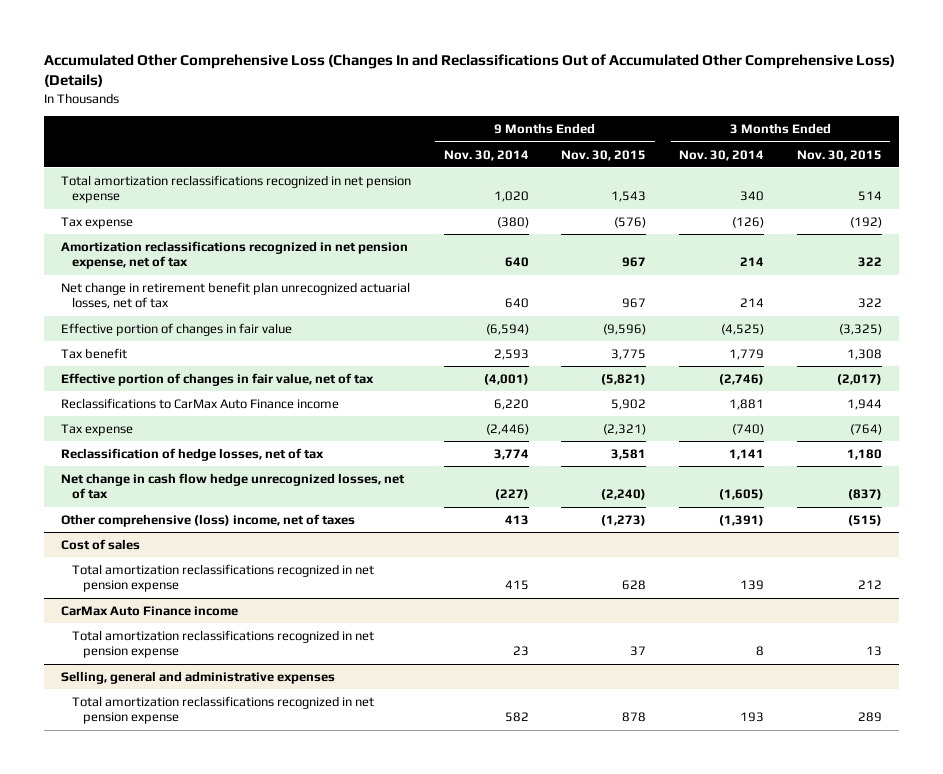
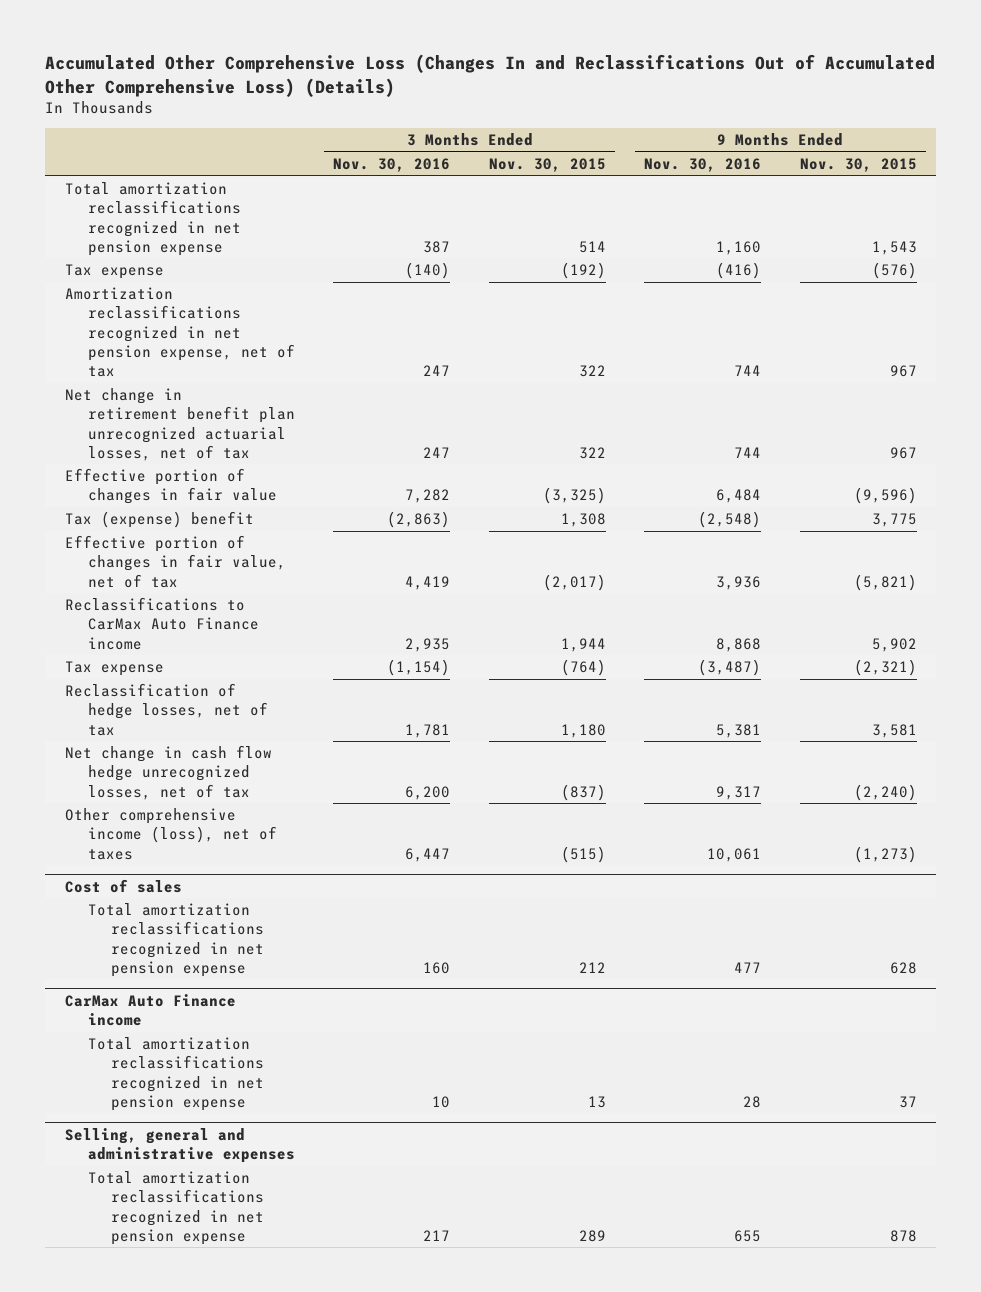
[443,149,529,161] Nov. 30, 2014 -> none
[679,149,765,161] Nov. 30, 2014 -> none
none -> [333,157,451,172] Nov. 30, 2016
none -> [644,157,762,172] Nov. 30, 2016
[60,347,127,359] Tax benefit -> [64,511,254,529] Tax (expense) benefit
[60,513,355,527] Other comprehensive (loss) income, net of taxes -> [64,808,277,860] Other comprehensive income (loss), net of taxes

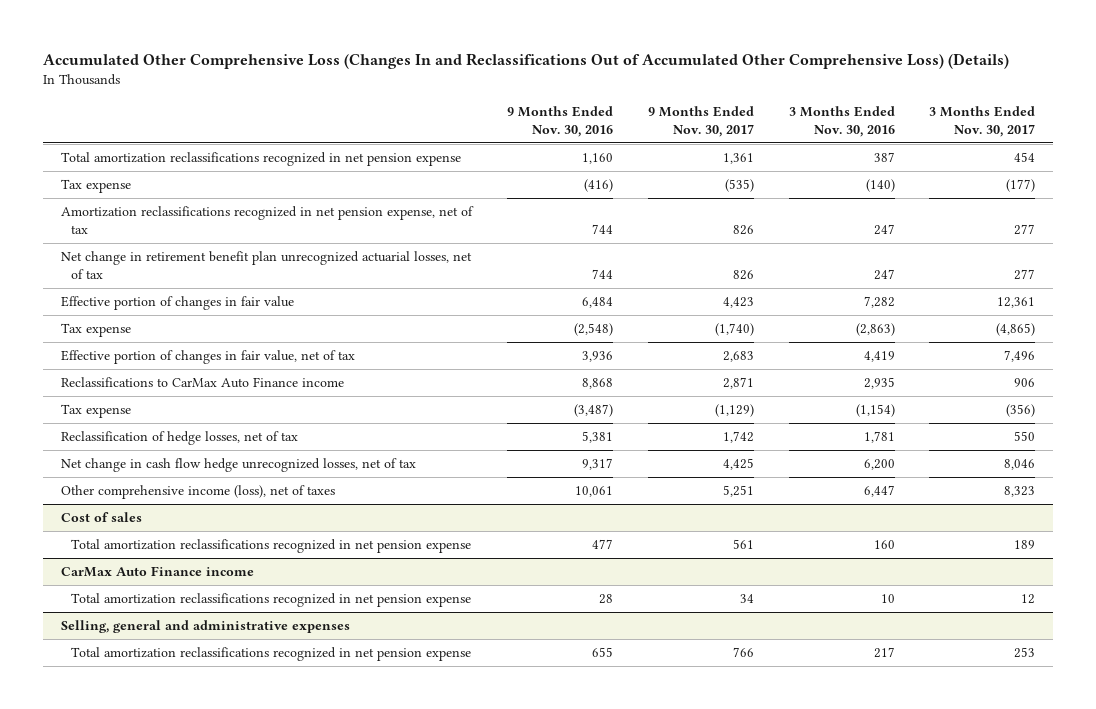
[488,157,606,172] Nov. 30, 2015 -> none
[799,157,917,172] Nov. 30, 2015 -> none
none -> [647,106,754,137] 9 Months Ended Nov. 30, 2017
none -> [929,106,1036,137] 3 Months Ended Nov. 30, 2017
[64,511,254,529] Tax (expense) benefit -> [60,323,131,338] Tax expense

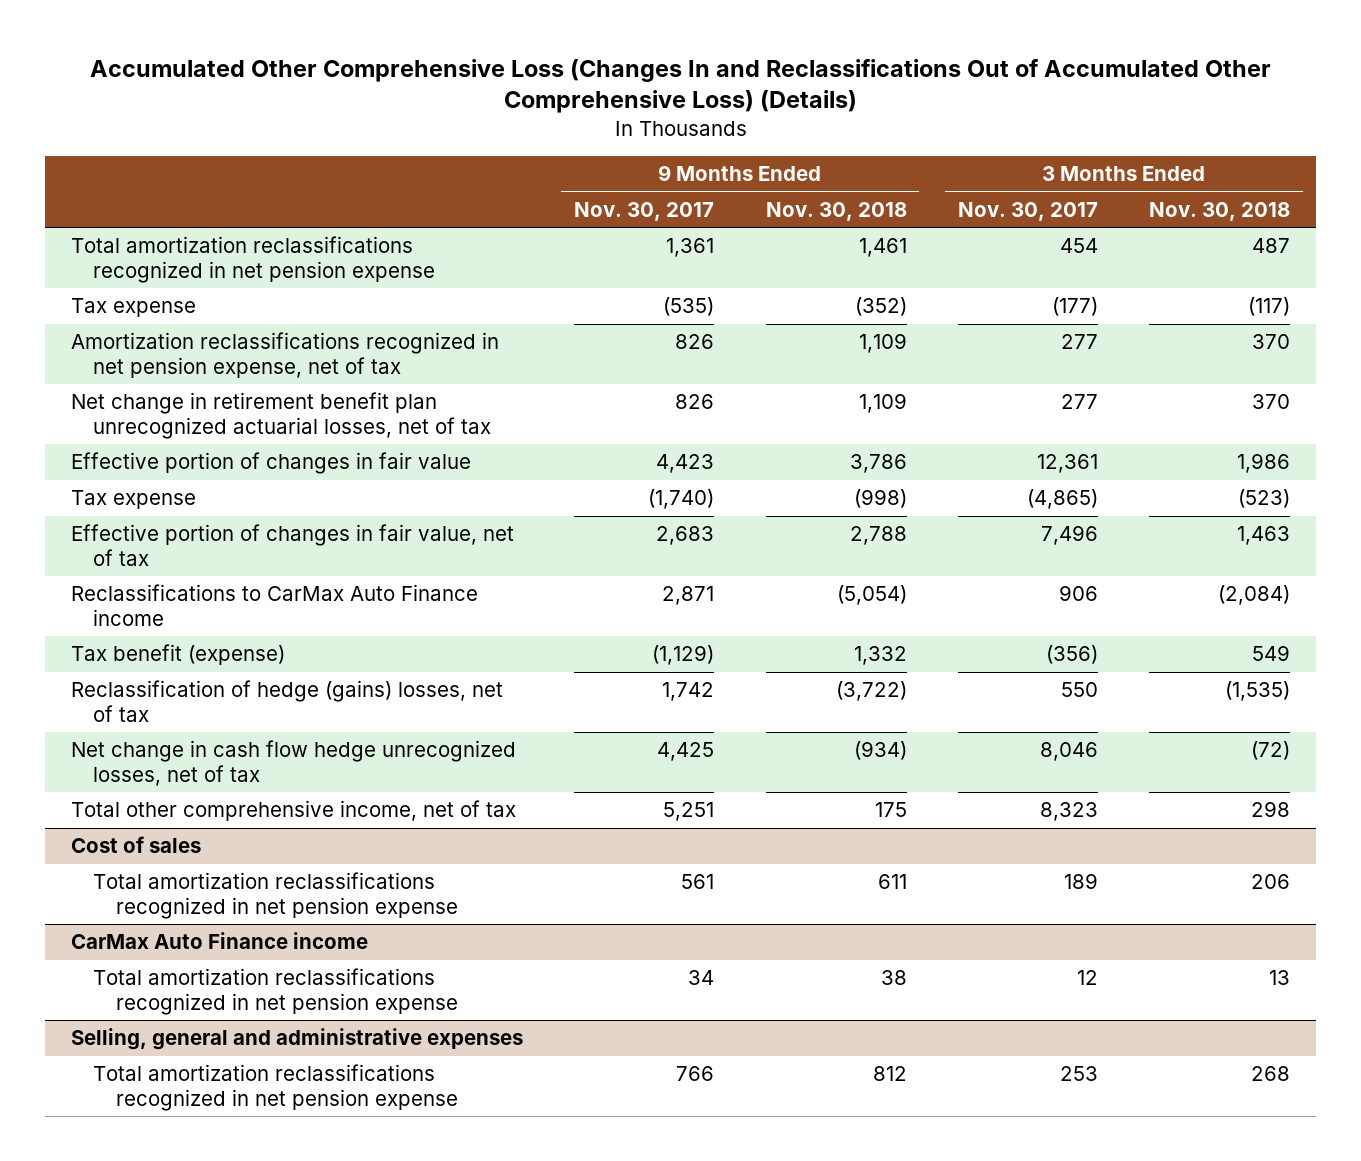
[506,106,613,137] 9 Months Ended Nov. 30, 2016 -> none
[788,106,895,137] 3 Months Ended Nov. 30, 2016 -> none
none -> [765,201,907,221] Nov. 30, 2018
none -> [1149,201,1291,221] Nov. 30, 2018
[60,404,131,419] Tax expense -> [70,644,285,666] Tax benefit (expense)
[60,431,298,446] Reclassification of hedge losses, net of tax -> [70,680,503,722] Reclassification of hedge (gains) losses, net of tax
[60,485,335,500] Other comprehensive income (loss), net of taxes -> [70,800,516,822] Total other comprehensive income, net of tax

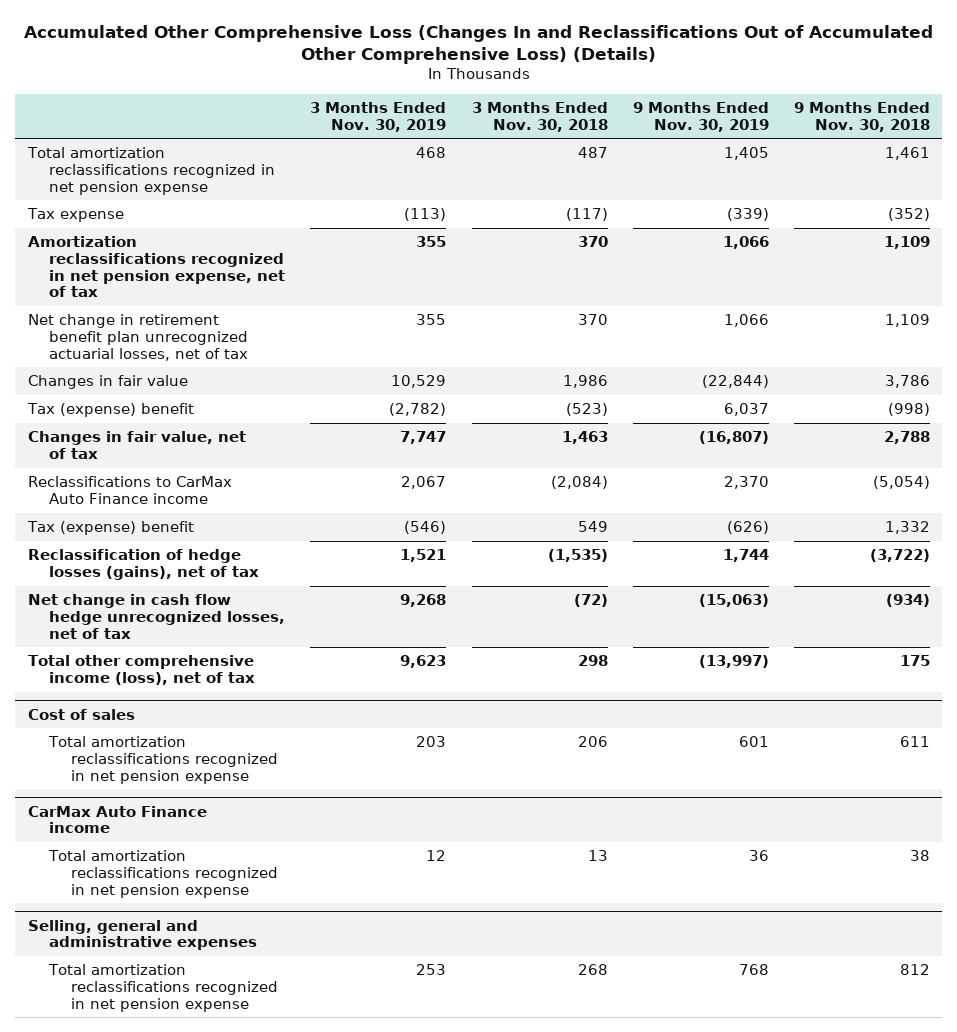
[574,201,715,221] Nov. 30, 2017 -> none
[957,201,1098,221] Nov. 30, 2017 -> none
none -> [310,102,447,132] 3 Months Ended Nov. 30, 2019
none -> [632,102,769,132] 9 Months Ended Nov. 30, 2019
[70,452,471,475] Effective portion of changes in fair value -> [27,375,188,390] Changes in fair value
[70,490,196,510] Tax expense -> [26,403,194,418] Tax (expense) benefit
[70,524,514,566] Effective portion of changes in fair value, net of tax -> [27,431,246,459] Changes in fair value, net of tax
[70,644,285,666] Tax benefit (expense) -> [26,521,194,536] Tax (expense) benefit
[70,680,503,722] Reclassification of hedge (gains) losses, net of tax -> [27,549,260,580] Reclassification of hedge losses (gains), net of tax
[70,800,516,822] Total other comprehensive income, net of tax -> [27,655,256,685] Total other comprehensive income (loss), net of tax

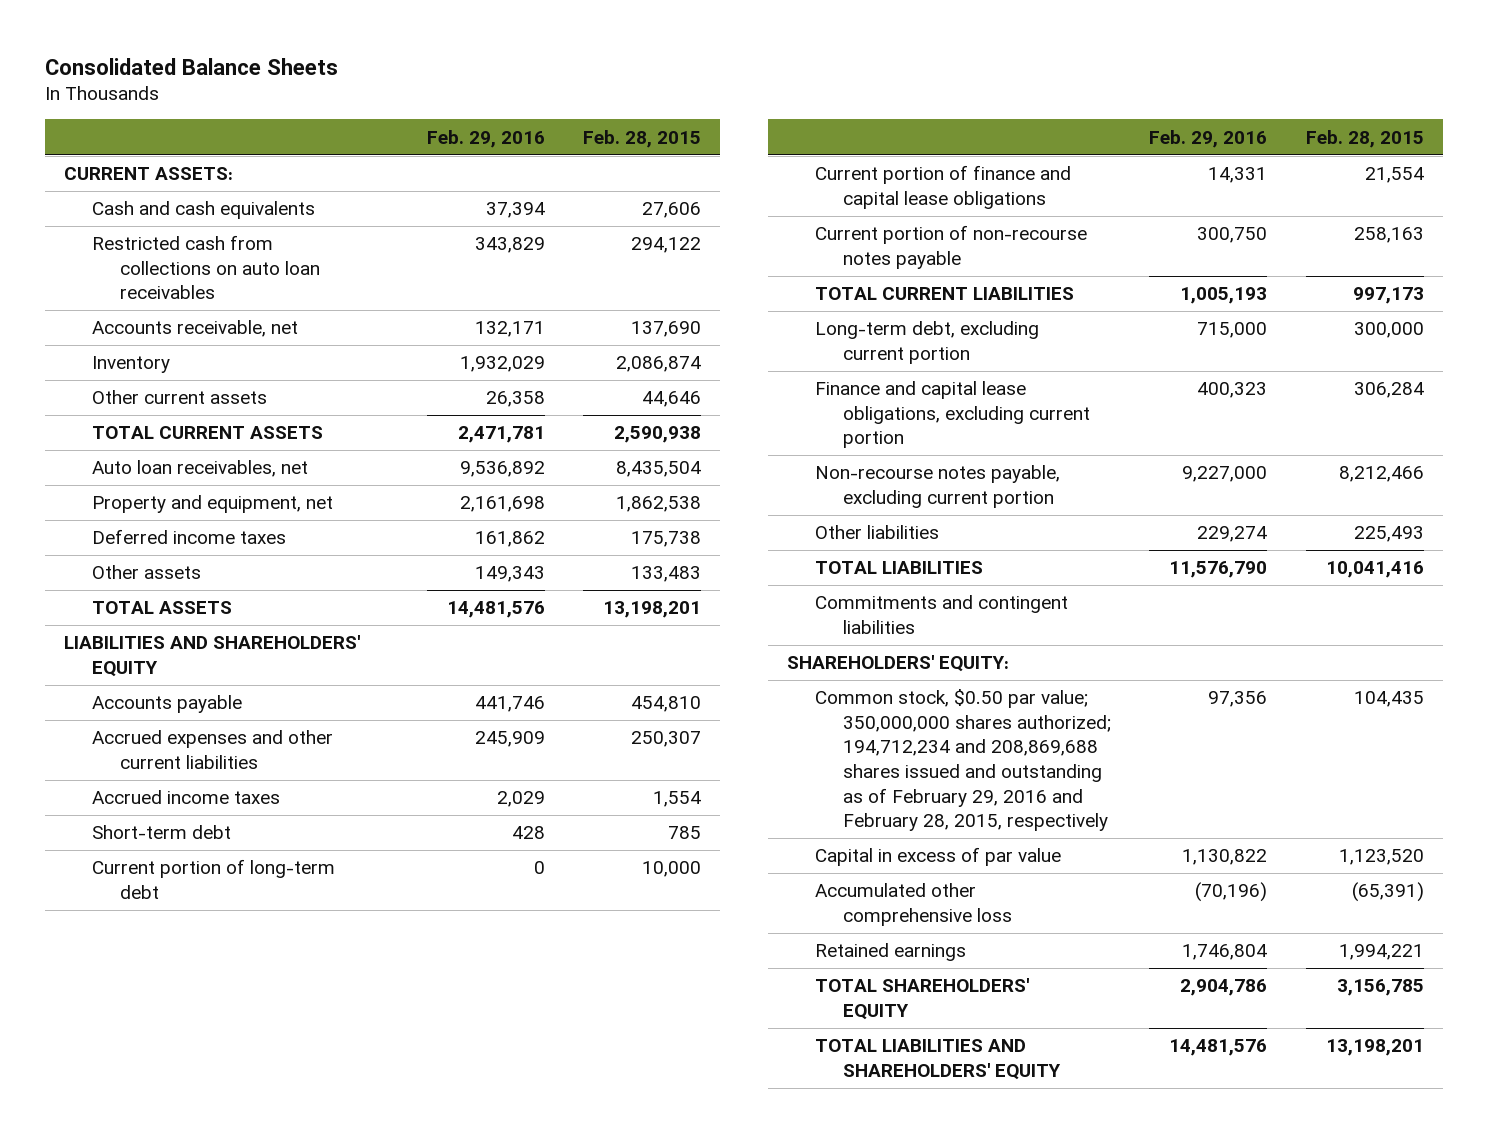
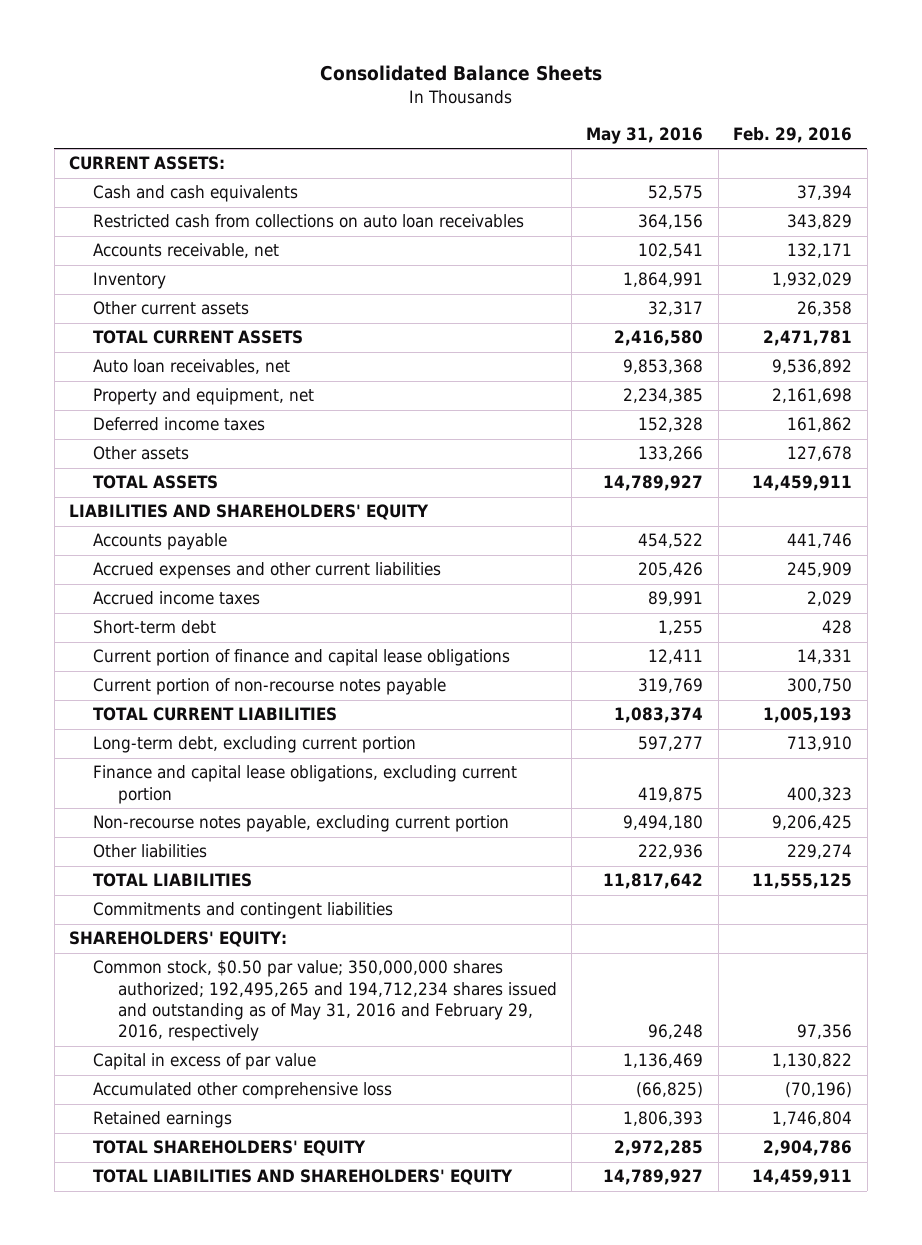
[583,129,702,148] Feb. 28, 2015 -> none
none -> [586,126,704,144] May 31, 2016
[474,566,545,583] 149,343 -> [787,446,853,462] 127,678
[446,601,545,619] 14,481,576 -> [752,475,853,492] 14,459,911
[92,859,336,899] Current portion of long-term debt -> none
[1197,322,1268,339] 715,000 -> [787,736,853,752] 713,910
[1182,466,1268,483] 9,227,000 -> [772,815,853,831] 9,206,425
[1169,561,1268,579] 11,576,790 -> [752,873,853,890] 11,555,125
[815,689,1111,832] Common stock, $0.50 par value; 350,000,000 shares authorized; 194,712,234 and 208,869,688 shares issued and outstanding as of February 29, 2016 and February 28, 2015, respectively -> [93,960,557,1042] Common stock, $0.50 par value; 350,000,000 shares authorized; 192,495,265 and 194,712,234 shares issued and outstanding as of May 31, 2016 and February 29, 2016, respectively
[1169,1039,1268,1057] 14,481,576 -> [752,1169,853,1186] 14,459,911

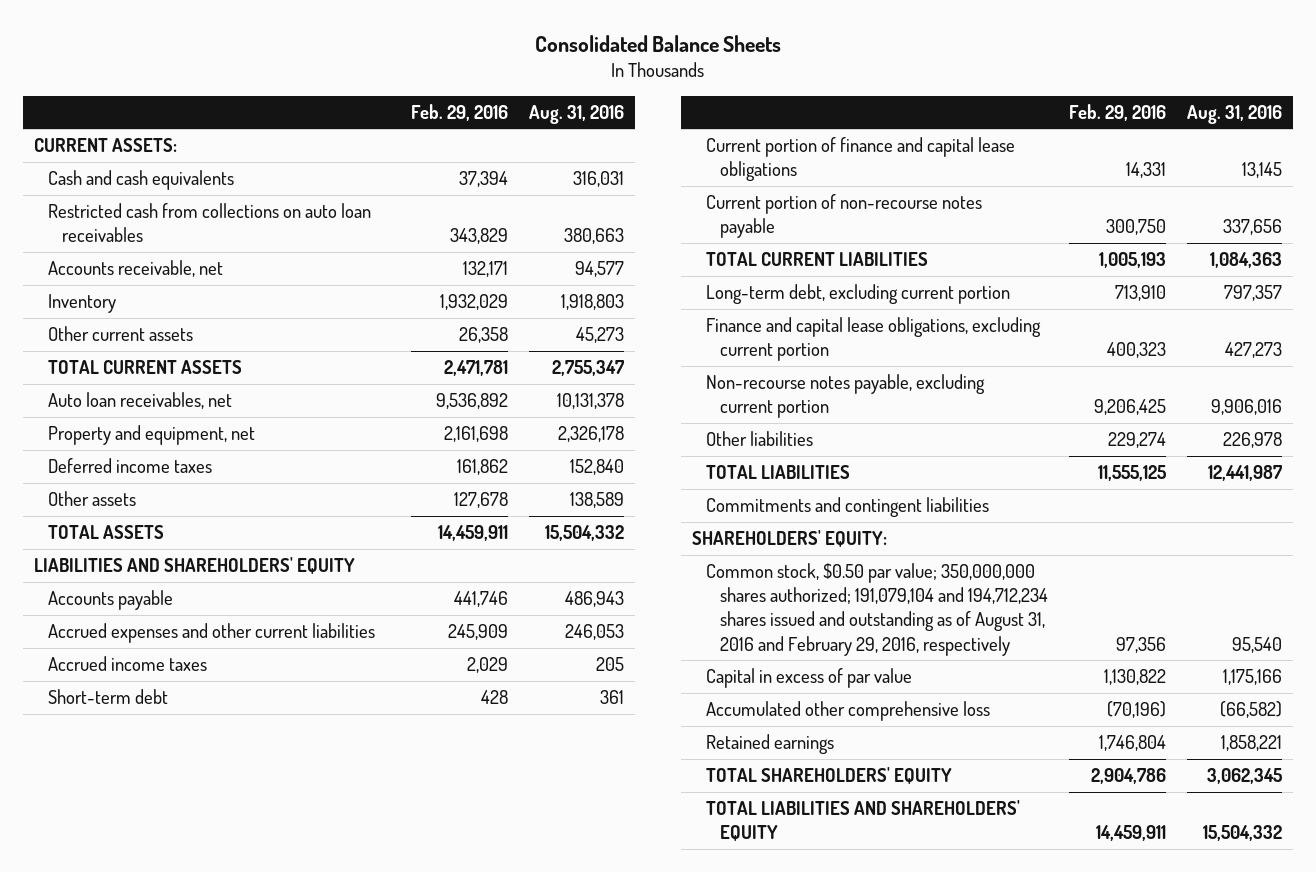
[586,126,704,144] May 31, 2016 -> none
none -> [529,104,625,124] Aug. 31, 2016
[93,960,557,1042] Common stock, $0.50 par value; 350,000,000 shares authorized; 192,495,265 and 194,712,234 shares issued and outstanding as of May 31, 2016 and February 29, 2016, respectively -> [705,563,1049,656] Common stock, $0.50 par value; 350,000,000 shares authorized; 191,079,104 and 194,712,234 shares issued and outstanding as of August 31, 2016 and February 29, 2016, respectively

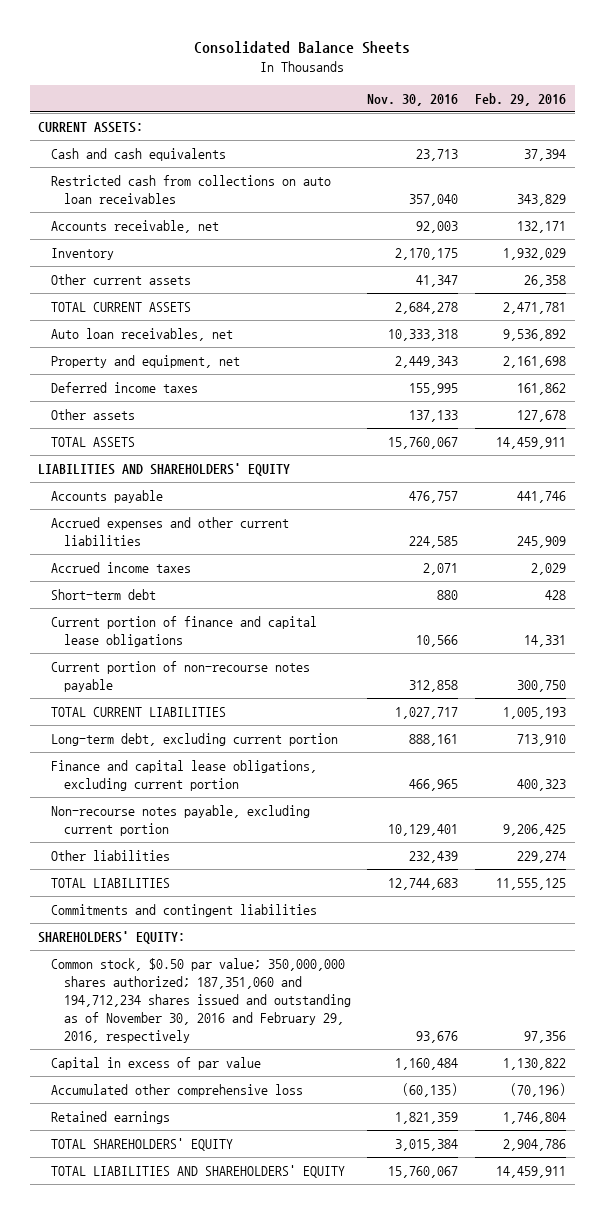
[529,104,625,124] Aug. 31, 2016 -> none
none -> [367,93,459,106] Nov. 30, 2016
[705,563,1049,656] Common stock, $0.50 par value; 350,000,000 shares authorized; 191,079,104 and 194,712,234 shares issued and outstanding as of August 31, 2016 and February 29, 2016, respectively -> [50,958,351,1043] Common stock, $0.50 par value; 350,000,000 shares authorized; 187,351,060 and 194,712,234 shares issued and outstanding as of November 30, 2016 and February 29, 2016, respectively

